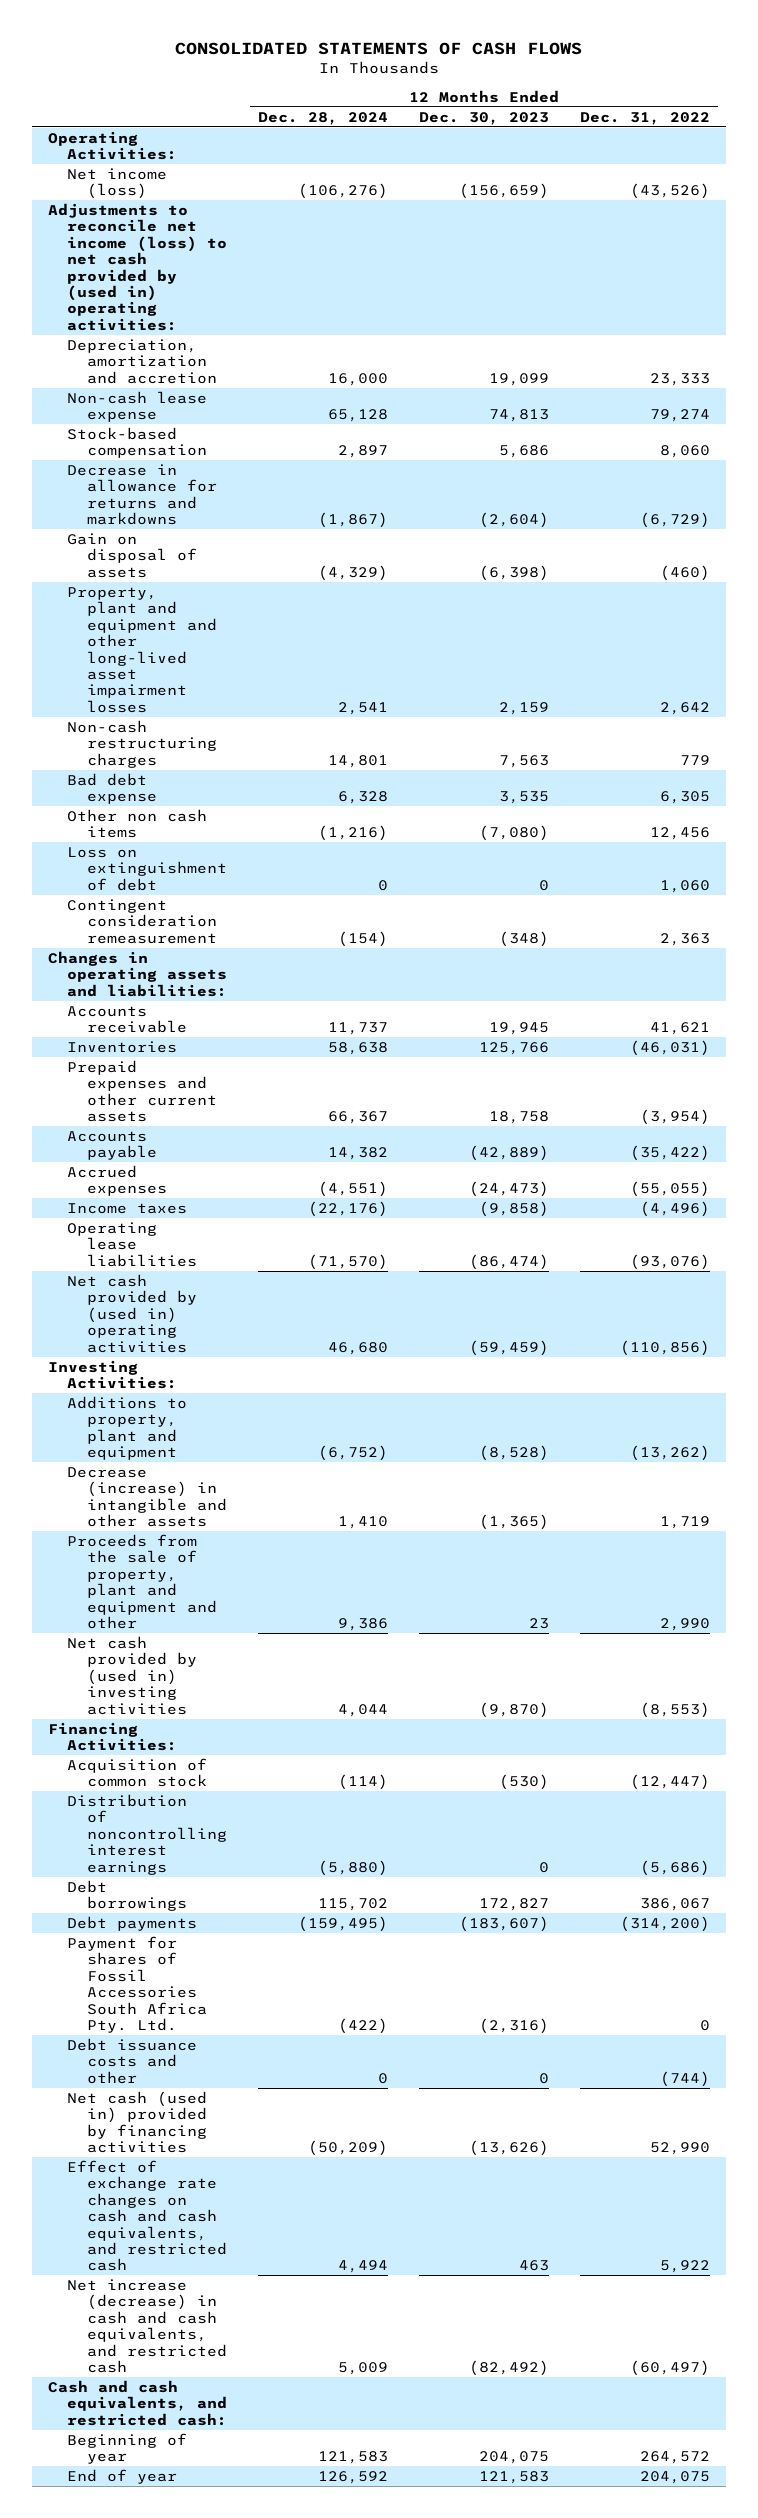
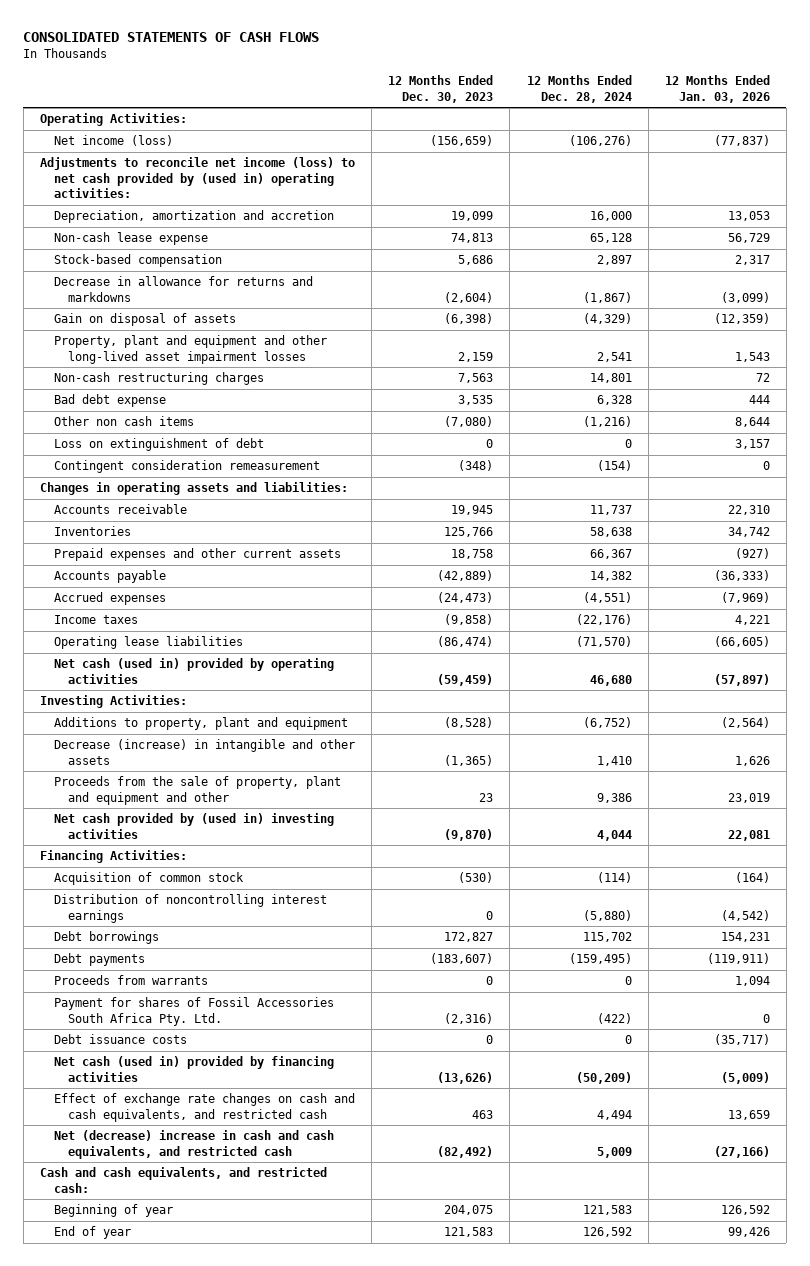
[580,111,711,125] Dec. 31, 2022 -> none
none -> [664,75,770,103] 12 Months Ended Jan. 03, 2026
[67,1273,197,1353] Net cash provided by (used in) operating activities -> [54,658,335,684] Net cash (used in) provided by operating activities
none -> [54,975,209,986] Proceeds from warrants
[67,2037,198,2084] Debt issuance costs and other -> [54,1034,188,1045] Debt issuance costs
[67,2278,227,2373] Net increase (decrease) in cash and cash equivalents, and restricted cash -> [54,1130,335,1159] Net (decrease) increase in cash and cash equivalents, and restricted cash

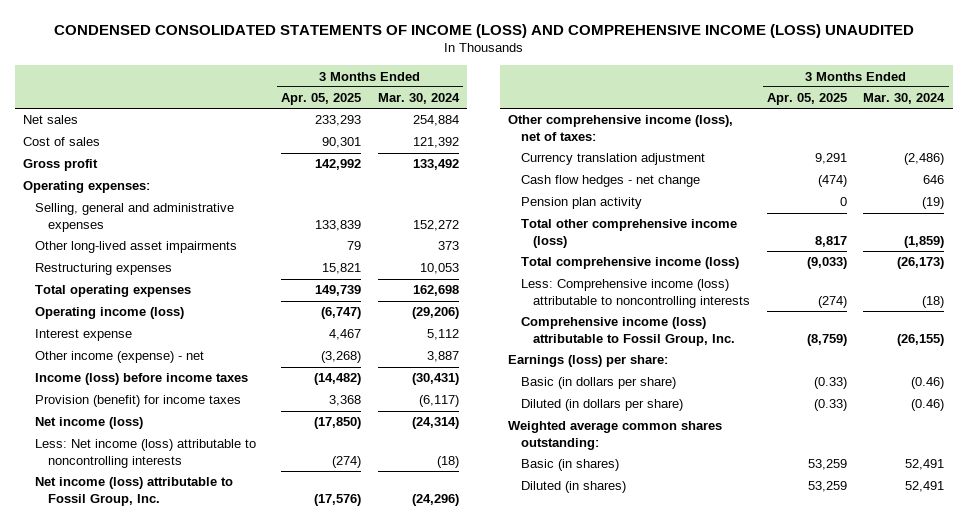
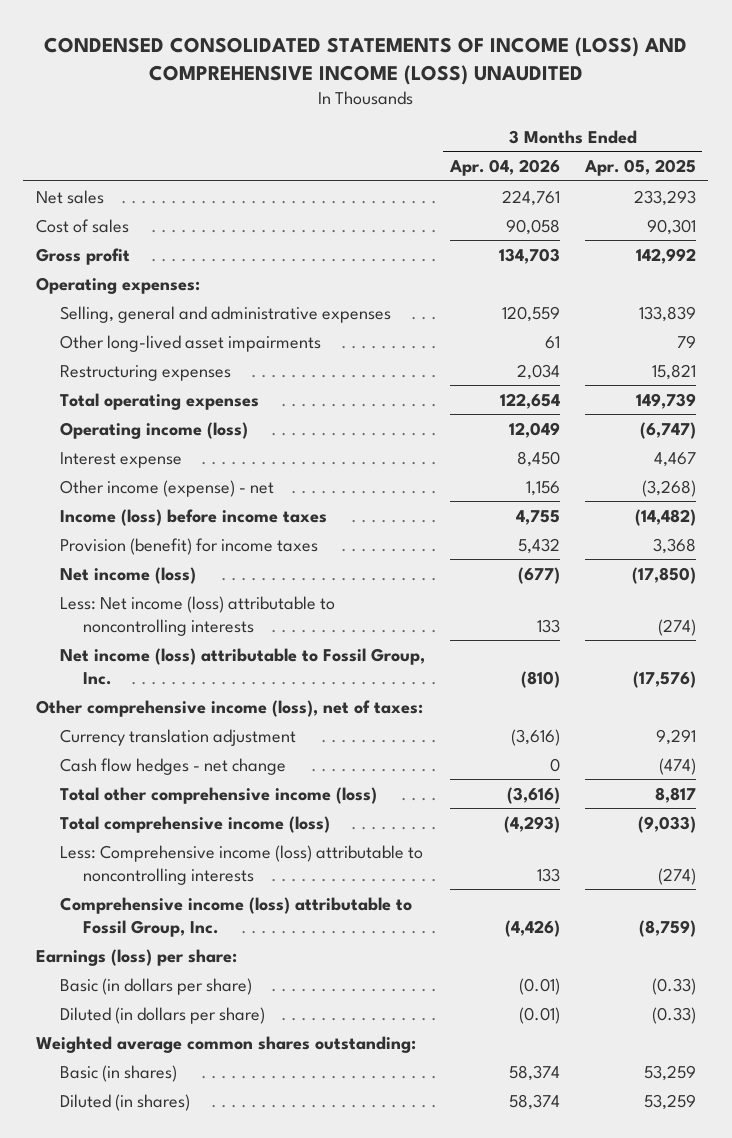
[378,93,461,105] Mar. 30, 2024 -> none
none -> [448,159,560,177] Apr. 04, 2026
[520,197,642,210] Pension plan activity -> none

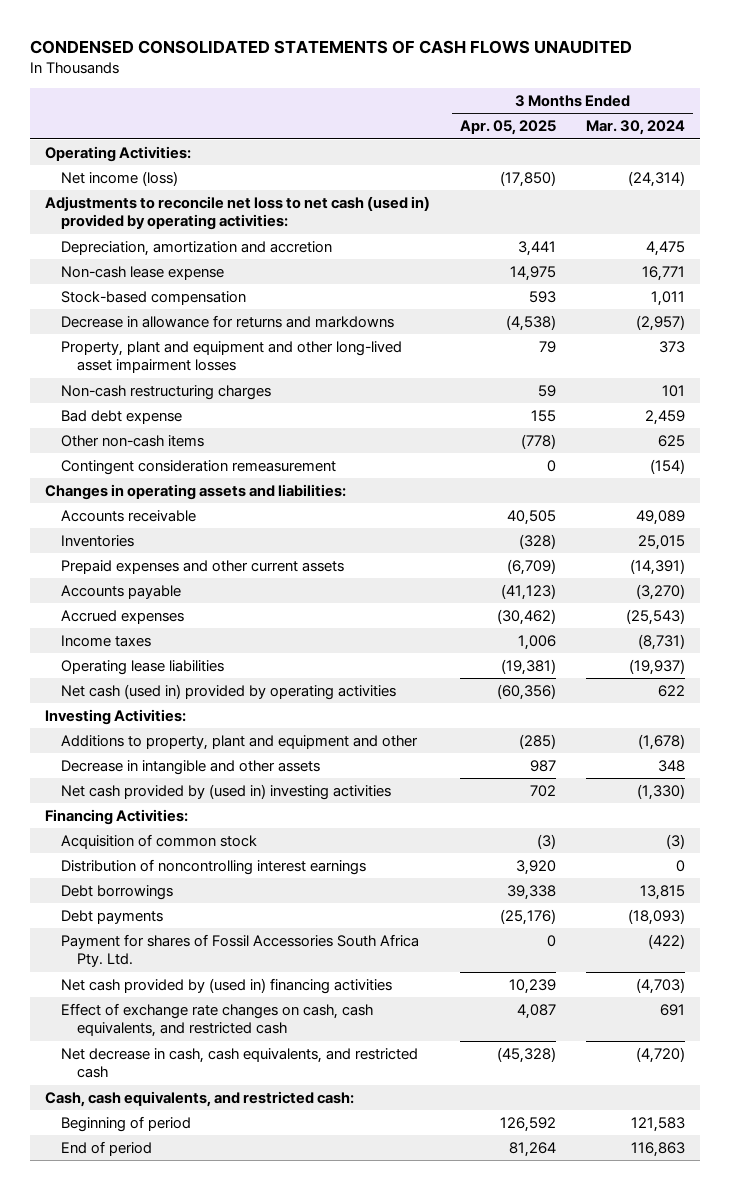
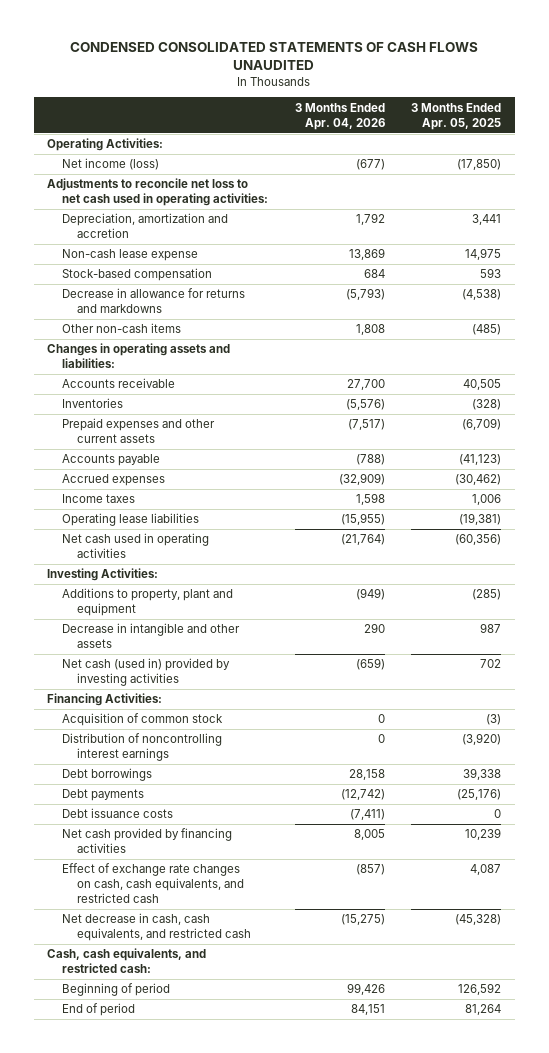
[586,120,686,136] Mar. 30, 2024 -> none
none -> [294,102,385,130] 3 Months Ended Apr. 04, 2026
[44,195,430,231] Adjustments to reconcile net loss to net cash (used in) provided by operating activities: -> [47,178,269,207] Adjustments to reconcile net loss to net cash used in operating activities:
[60,340,402,374] Property, plant and equipment and other long-lived asset impairment losses -> none
[60,384,271,400] Non-cash restructuring charges -> none
[60,409,182,424] Bad debt expense -> none
[60,459,336,475] Contingent consideration remeasurement -> none
[520,433,556,449] (778) -> [472,324,502,336] (485)
[60,683,396,700] Net cash (used in) provided by operating activities -> [62,533,210,559] Net cash used in operating activities
[60,734,418,750] Additions to property, plant and equipment and other -> [62,588,234,617] Additions to property, plant and equipment
[60,783,391,800] Net cash provided by (used in) investing activities -> [62,658,231,687] Net cash (used in) provided by investing activities
[515,859,556,875] 3,920 -> [462,733,502,746] (3,920)
[60,933,419,968] Payment for shares of Fossil Accessories South Africa Pty. Ltd. -> none
none -> [62,808,174,819] Debt issuance costs
[60,977,392,994] Net cash provided by (used in) financing activities -> [62,828,233,854] Net cash provided by financing activities

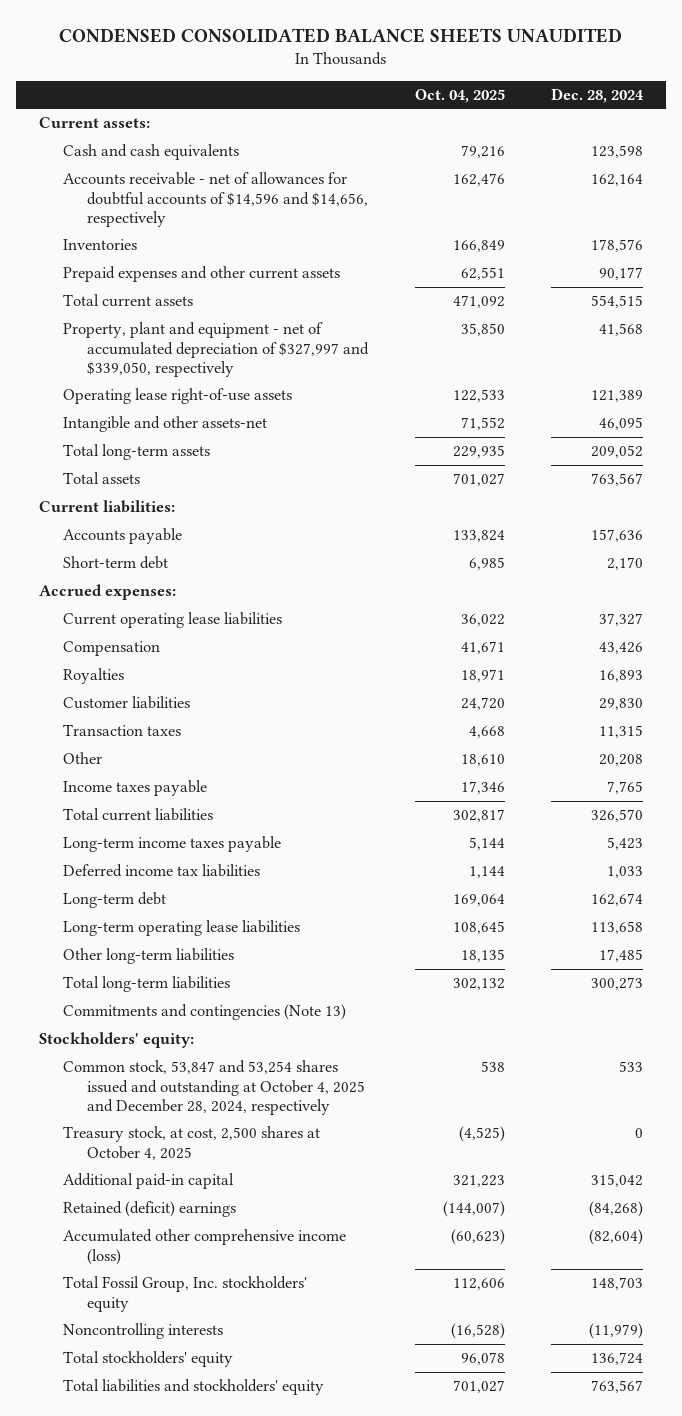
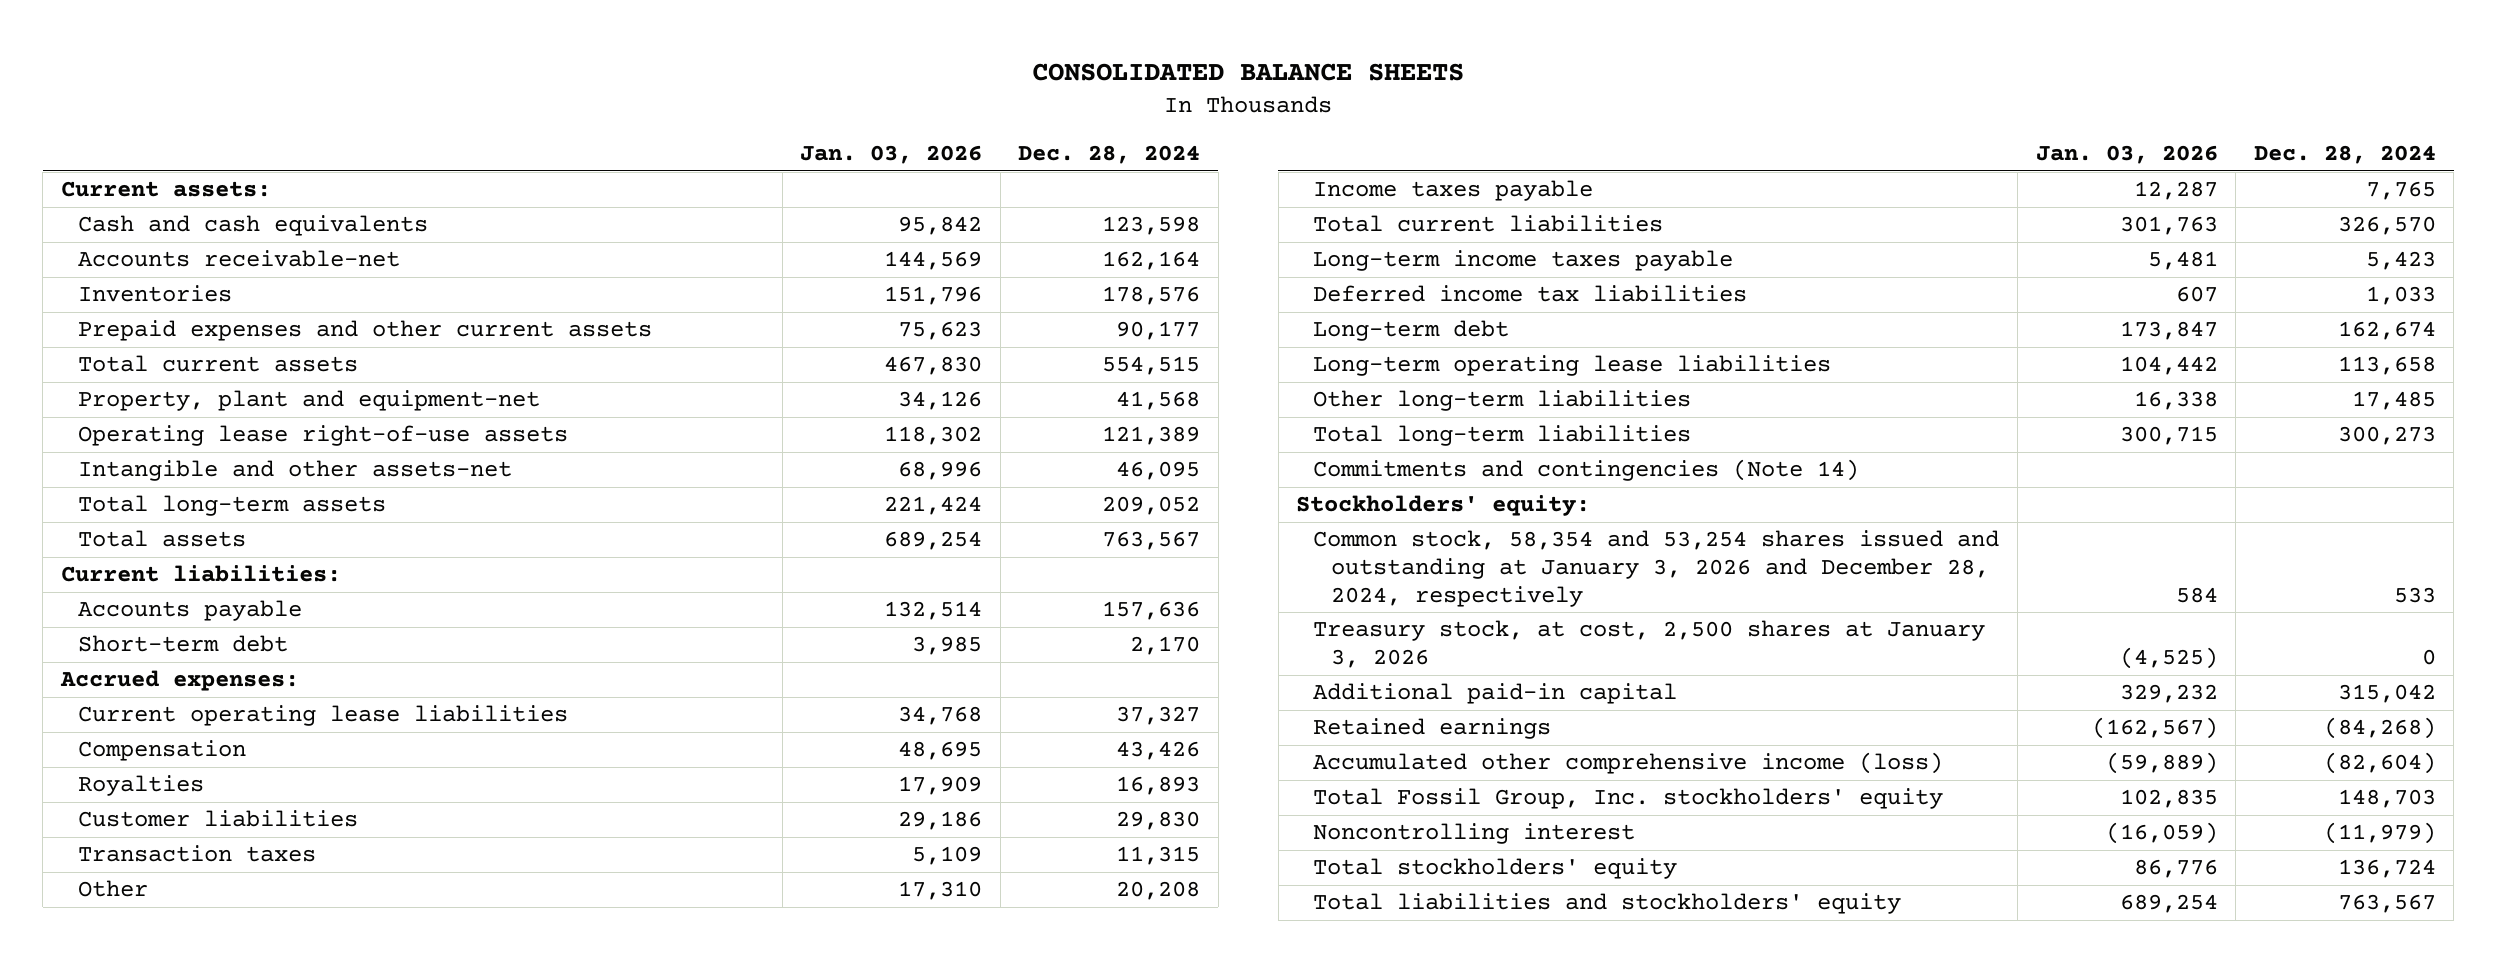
[59,27,623,43] CONDENSED CONSOLIDATED BALANCE SHEETS UNAUDITED -> [1032,62,1465,81] CONSOLIDATED BALANCE SHEETS
[414,88,505,103] Oct. 04, 2025 -> none
none -> [800,145,983,165] Jan. 03, 2026
[63,172,369,228] Accounts receivable - net of allowances for doubtful accounts of $14,596 and $14,656, respectively -> [78,250,401,268] Accounts receivable-net
[63,322,370,378] Property, plant and equipment - net of accumulated depreciation of $327,997 and $339,050, respectively -> [78,390,541,412] Property, plant and equipment-net
[63,1004,347,1021] Commitments and contingencies (Note 13) -> [1313,459,1860,482] Commitments and contingencies (Note 14)
[63,1060,366,1116] Common stock, 53,847 and 53,254 shares issued and outstanding at October 4, 2025 and December 28, 2024, respectively -> [1313,530,2000,607] Common stock, 58,354 and 53,254 shares issued and outstanding at January 3, 2026 and December 28, 2024, respectively
[63,1126,321,1160] Treasury stock, at cost, 2,500 shares at October 4, 2025 -> [1313,620,1986,669] Treasury stock, at cost, 2,500 shares at January 3, 2026
[63,1201,237,1218] Retained (deficit) earnings -> [1313,718,1552,740] Retained earnings
[63,1323,224,1340] Noncontrolling interests -> [1313,823,1636,845] Noncontrolling interest

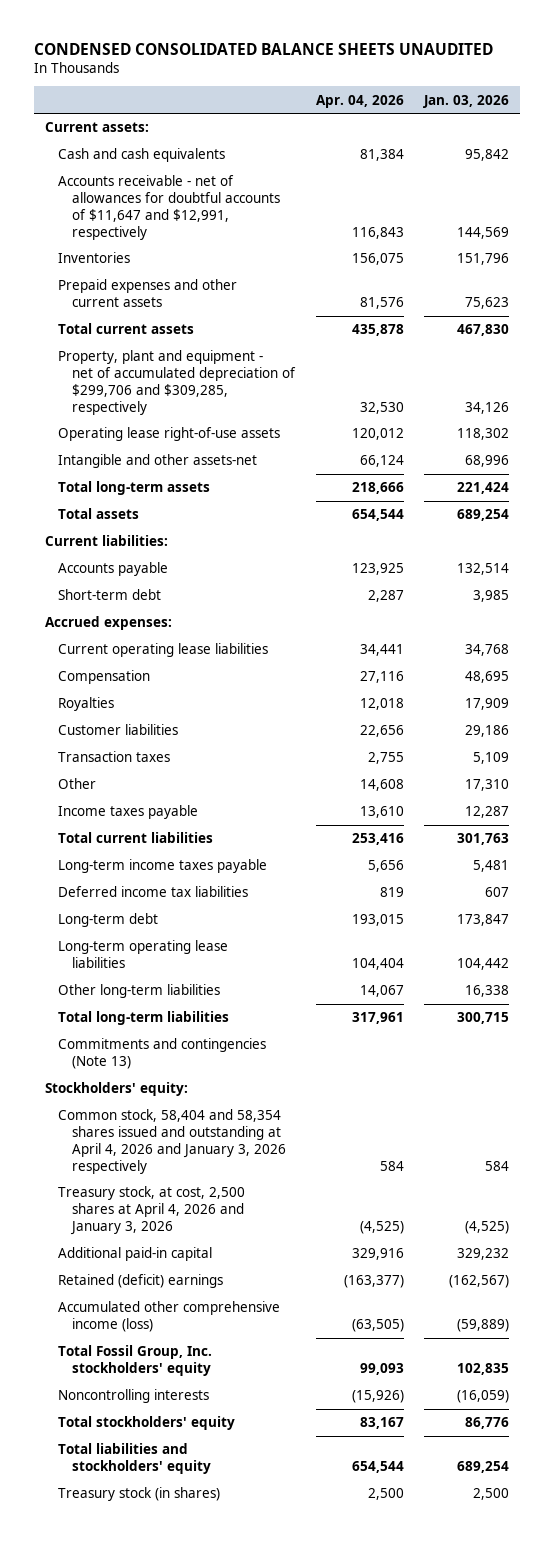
[1032,62,1465,81] CONSOLIDATED BALANCE SHEETS -> [34,42,494,55] CONDENSED CONSOLIDATED BALANCE SHEETS UNAUDITED
[1018,145,1201,165] Dec. 28, 2024 -> none
none -> [315,94,404,108] Apr. 04, 2026
[78,250,401,268] Accounts receivable-net -> [58,175,280,240] Accounts receivable - net of allowances for doubtful accounts of $11,647 and $12,991, respectively
[78,390,541,412] Property, plant and equipment-net -> [58,350,296,415] Property, plant and equipment - net of accumulated depreciation of $299,706 and $309,285, respectively
[1313,459,1860,482] Commitments and contingencies (Note 14) -> [58,1038,267,1070] Commitments and contingencies (Note 13)
[1313,530,2000,607] Common stock, 58,354 and 53,254 shares issued and outstanding at January 3, 2026 and December 28, 2024, respectively -> [58,1109,286,1174] Common stock, 58,404 and 58,354 shares issued and outstanding at April 4, 2026 and January 3, 2026 respectively
[1313,620,1986,669] Treasury stock, at cost, 2,500 shares at January 3, 2026 -> [58,1186,246,1235] Treasury stock, at cost, 2,500 shares at April 4, 2026 and January 3, 2026
[1313,718,1552,740] Retained earnings -> [58,1274,224,1289] Retained (deficit) earnings
[1313,823,1636,845] Noncontrolling interest -> [58,1389,210,1404] Noncontrolling interests
none -> [58,1487,221,1502] Treasury stock (in shares)

